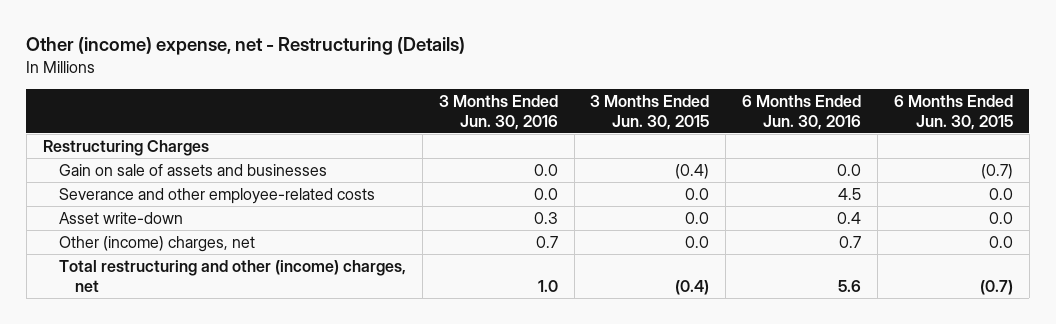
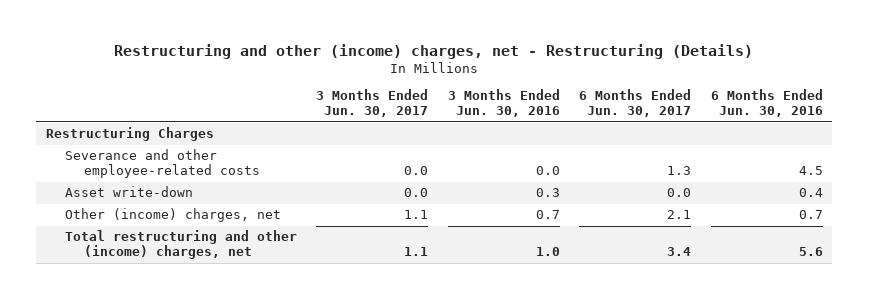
[26,37,466,56] Other (income) expense, net - Restructuring (Details) -> [114,43,754,59] Restructuring and other (income) charges, net - Restructuring (Details)
[590,94,710,130] 3 Months Ended Jun. 30, 2015 -> none
[893,94,1013,130] 6 Months Ended Jun. 30, 2015 -> none
none -> [316,89,429,118] 3 Months Ended Jun. 30, 2017
none -> [579,89,692,118] 6 Months Ended Jun. 30, 2017
[58,164,327,177] Gain on sale of assets and businesses -> none

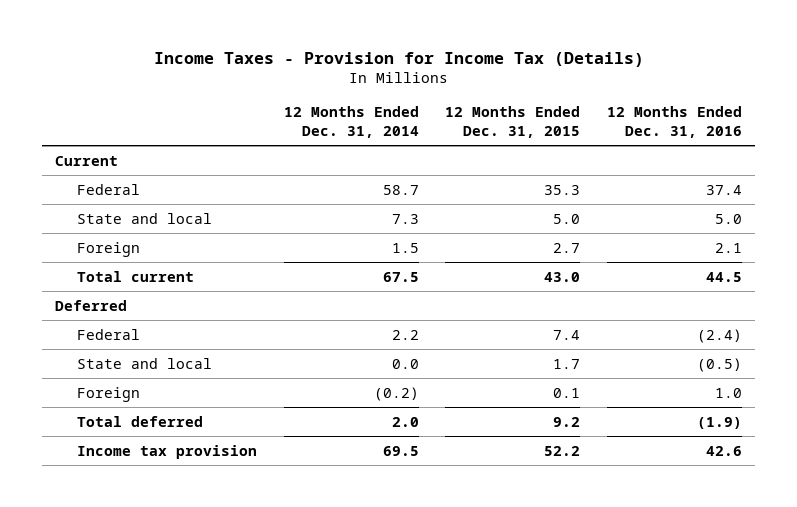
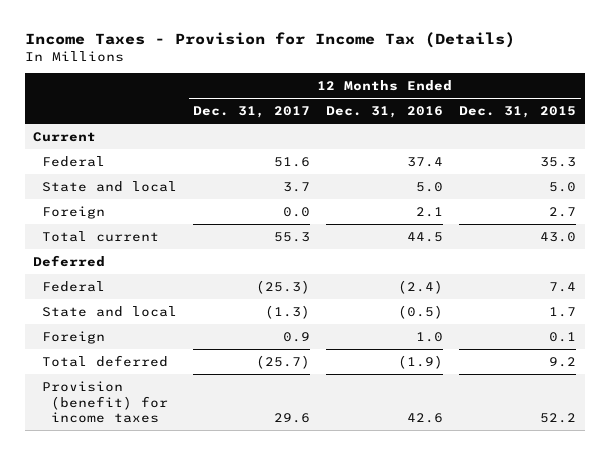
[283,106,419,138] 12 Months Ended Dec. 31, 2014 -> none
none -> [193,106,311,119] Dec. 31, 2017
[76,444,257,459] Income tax provision -> [41,380,169,424] Provision (benefit) for income taxes

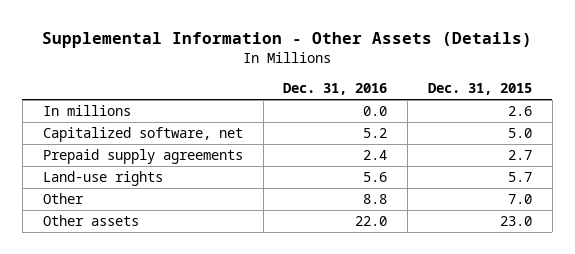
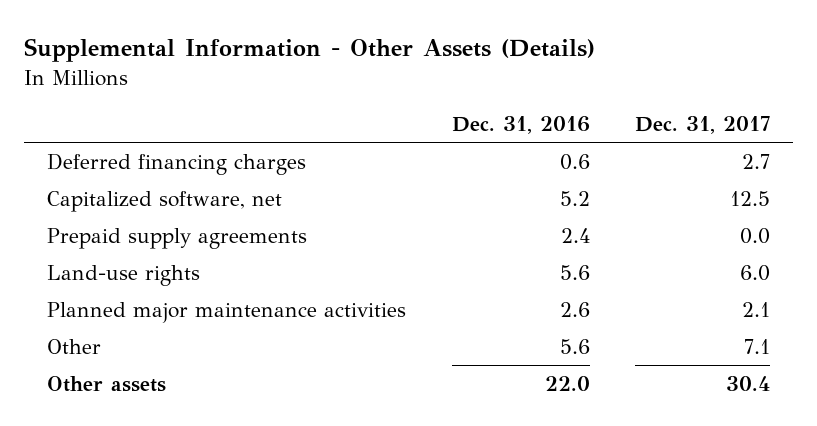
[428,82,533,95] Dec. 31, 2015 -> none
none -> [635,116,771,135] Dec. 31, 2017
[42,105,131,117] In millions -> none
none -> [47,152,307,175] Deferred financing charges
none -> [47,301,407,323] Planned major maintenance activities
[363,194,388,205] 8.8 -> [559,338,590,354] 5.6

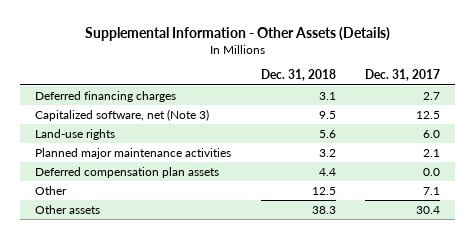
[451,116,590,135] Dec. 31, 2016 -> none
none -> [260,69,336,82] Dec. 31, 2018
[47,227,308,249] Prepaid supply agreements -> none
[47,190,283,212] Capitalized software, net -> [34,108,209,121] Capitalized software, net (Note 3)
none -> [34,166,219,178] Deferred compensation plan assets

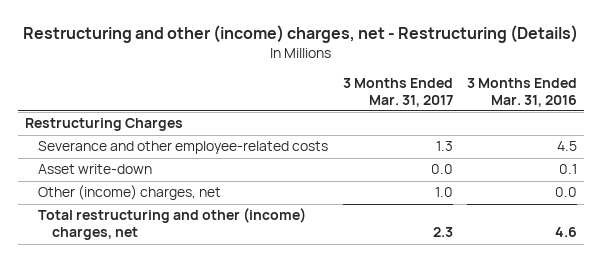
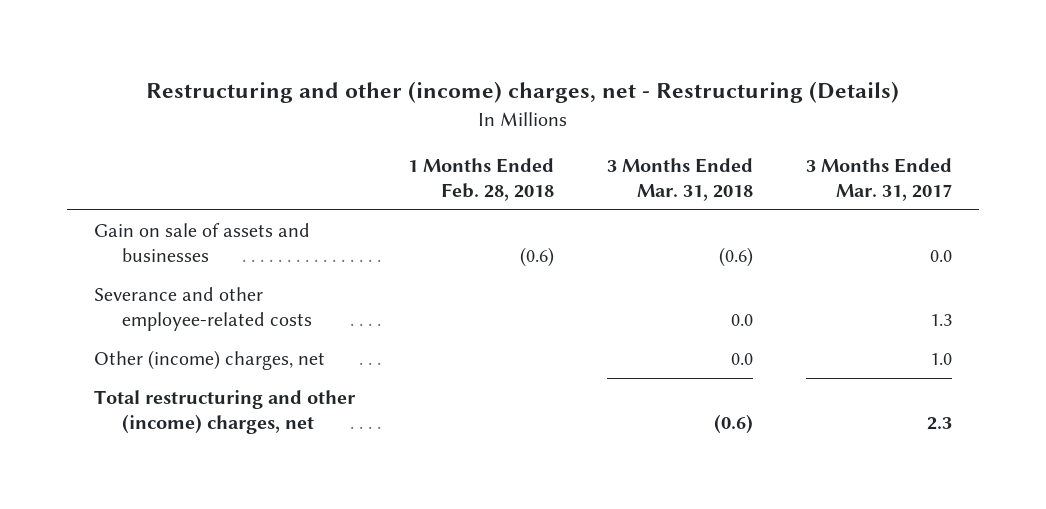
[466,77,577,107] 3 Months Ended Mar. 31, 2016 -> none
none -> [407,158,554,201] 1 Months Ended Feb. 28, 2018
none -> [607,158,754,201] 3 Months Ended Mar. 31, 2018
[24,118,183,132] Restructuring Charges -> none
none -> [93,223,310,262] Gain on sale of assets and businesses
[38,164,153,175] Asset write-down -> none

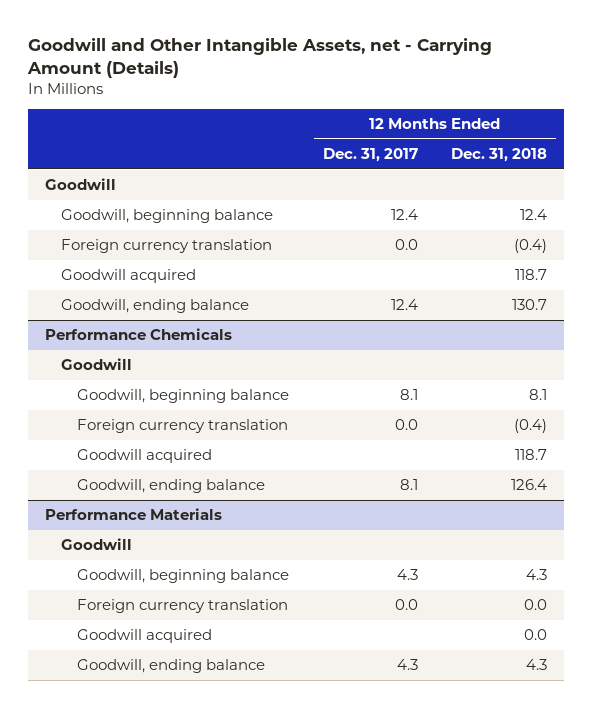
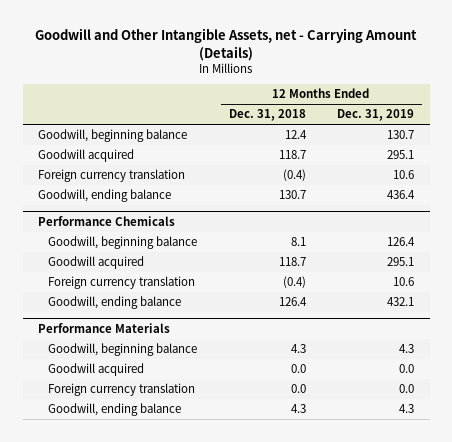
[322,147,418,162] Dec. 31, 2017 -> none
none -> [336,109,414,122] Dec. 31, 2019
[44,178,116,191] Goodwill -> none
[61,239,273,254] Foreign currency translation -> [38,169,186,183] Foreign currency translation
[61,358,133,371] Goodwill -> none
[77,419,289,434] Foreign currency translation -> [48,276,196,290] Foreign currency translation
[61,538,133,551] Goodwill -> none
[77,599,289,614] Foreign currency translation -> [48,383,196,397] Foreign currency translation

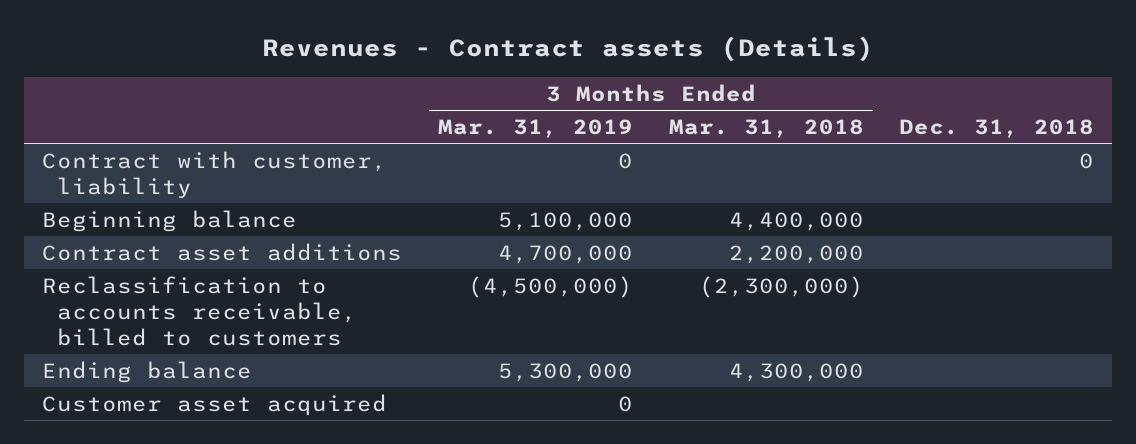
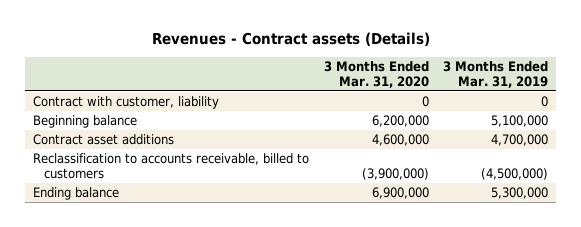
[668,118,864,138] Mar. 31, 2018 -> none
[899,118,1095,138] Dec. 31, 2018 -> none
none -> [323,60,429,88] 3 Months Ended Mar. 31, 2020
[42,393,388,416] Customer asset acquired -> none

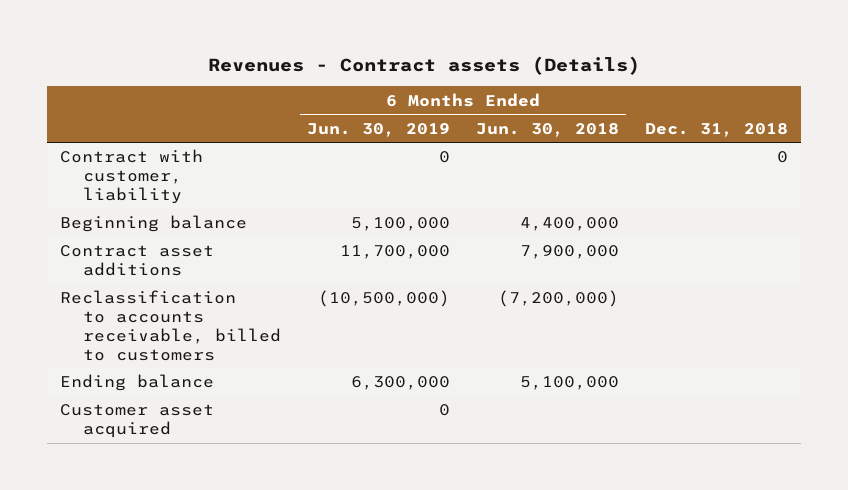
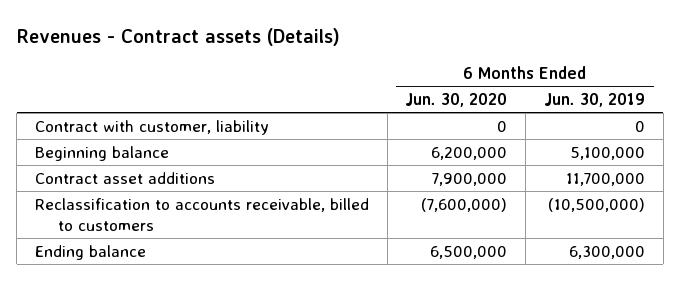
[476,122,620,137] Jun. 30, 2018 -> none
[645,122,789,137] Dec. 31, 2018 -> none
none -> [405,92,508,107] Jun. 30, 2020
[59,404,214,439] Customer asset acquired -> none

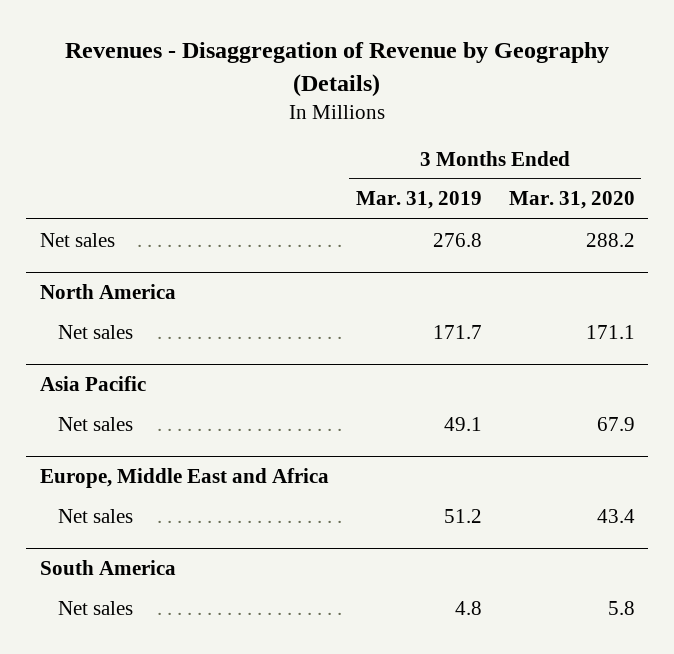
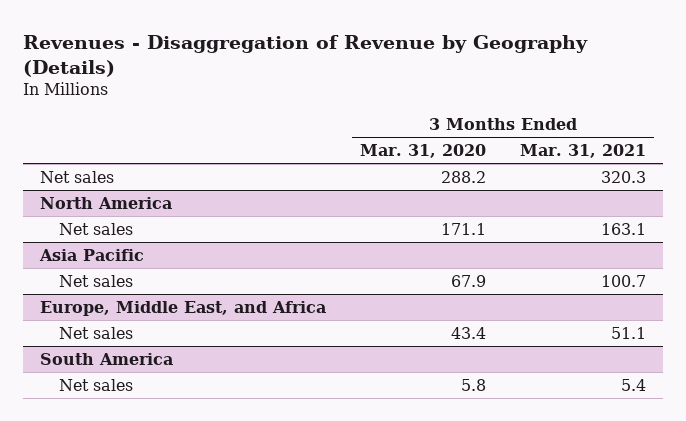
[355,191,482,210] Mar. 31, 2019 -> none
none -> [519,144,646,159] Mar. 31, 2021
[39,467,329,488] Europe, Middle East and Africa -> [40,300,327,316] Europe, Middle East, and Africa

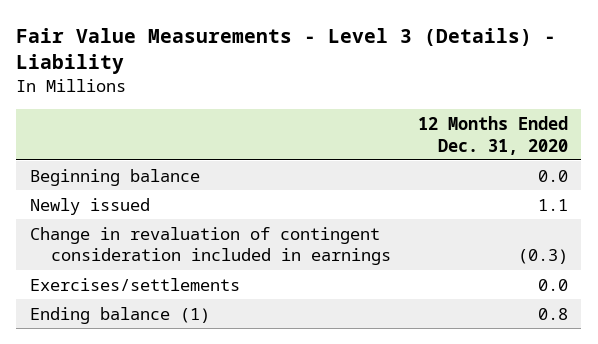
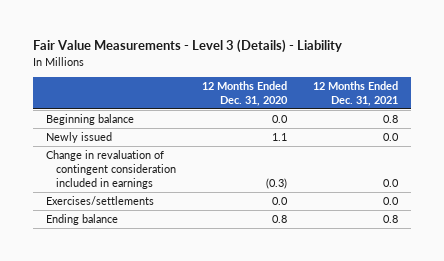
none -> [313,80,399,106] 12 Months Ended Dec. 31, 2021
[29,306,210,324] Ending balance (1) -> [46,214,119,226] Ending balance

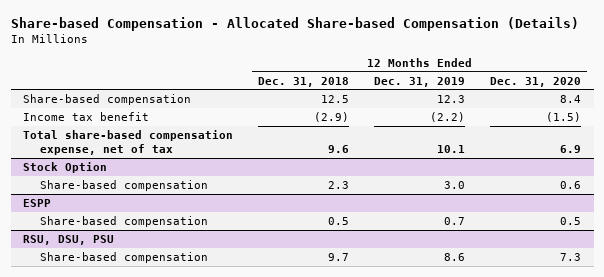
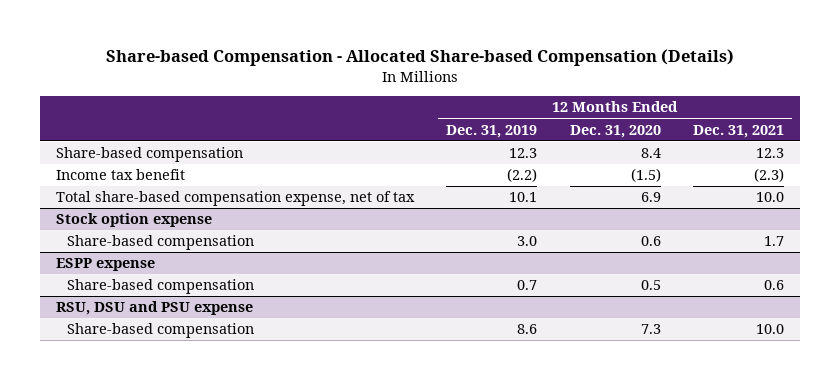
[258,76,350,87] Dec. 31, 2018 -> none
none -> [692,124,784,138] Dec. 31, 2021
[23,161,108,173] Stock Option -> [56,213,213,228] Stock option expense
[23,198,52,207] ESPP -> [56,258,156,272] ESPP expense
[23,234,115,245] RSU, DSU, PSU -> [56,301,254,316] RSU, DSU and PSU expense

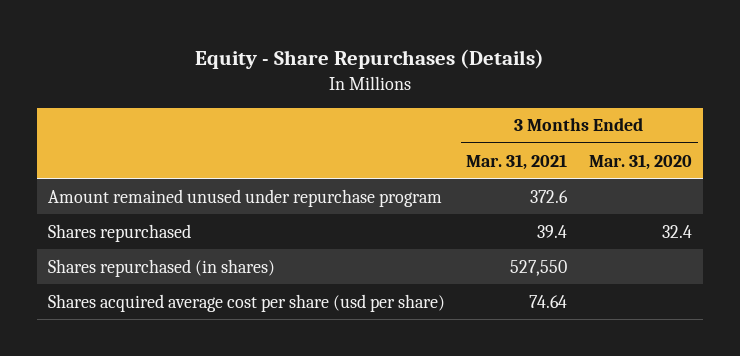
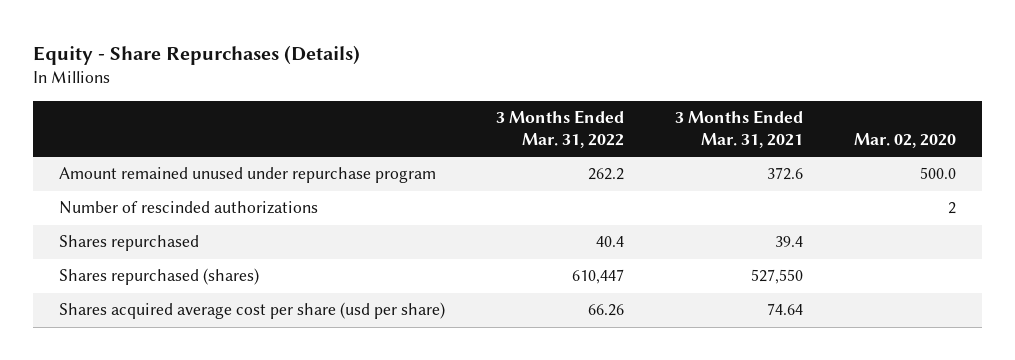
[589,153,693,170] Mar. 31, 2020 -> none
none -> [495,110,624,148] 3 Months Ended Mar. 31, 2022
none -> [854,132,957,148] Mar. 02, 2020
none -> [58,201,318,215] Number of rescinded authorizations
[47,258,275,277] Shares repurchased (in shares) -> [58,268,259,286] Shares repurchased (shares)

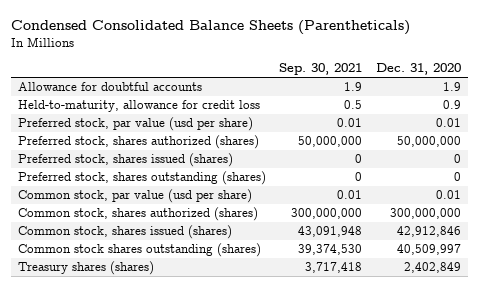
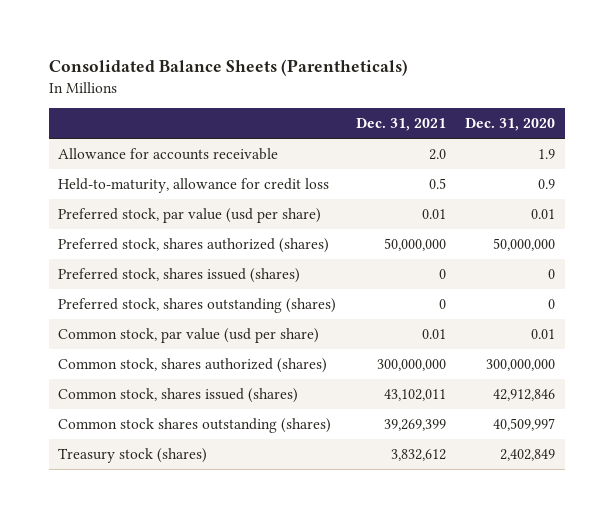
[11,20,411,36] Condensed Consolidated Balance Sheets (Parentheticals) -> [48,59,408,77] Consolidated Balance Sheets (Parentheticals)
[279,63,363,76] Sep. 30, 2021 -> none
none -> [355,118,446,132] Dec. 31, 2021
[18,82,203,92] Allowance for doubtful accounts -> [58,148,279,161] Allowance for accounts receivable
[18,261,155,276] Treasury shares (shares) -> [58,448,208,464] Treasury stock (shares)

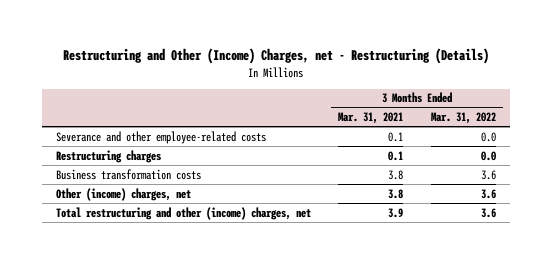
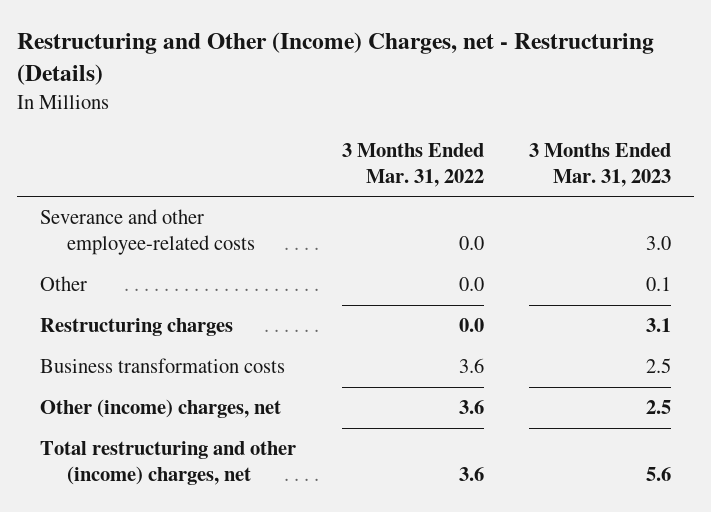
[338,112,404,125] Mar. 31, 2021 -> none
none -> [529,142,672,187] 3 Months Ended Mar. 31, 2023
none -> [40,276,88,292] Other

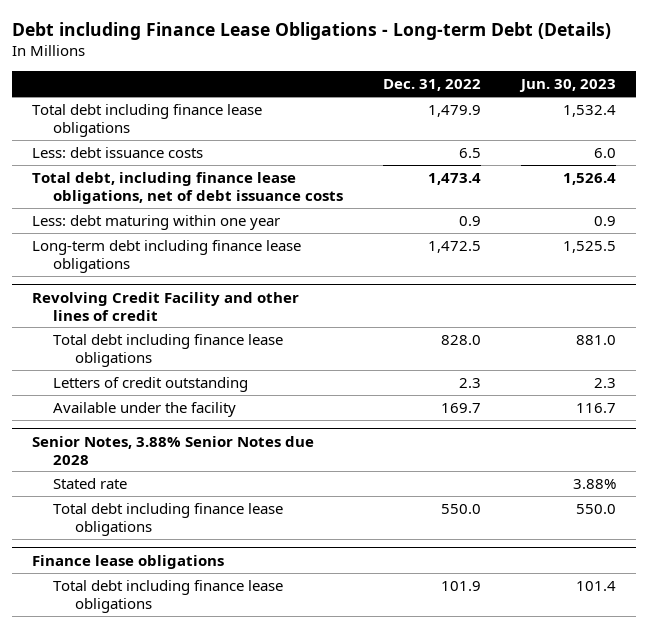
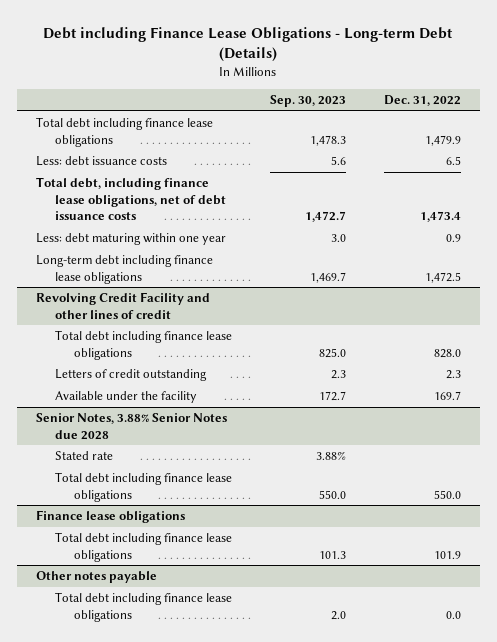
[519,79,617,93] Jun. 30, 2023 -> none
none -> [270,95,347,108] Sep. 30, 2023
none -> [36,571,158,584] Other notes payable
none -> [55,592,233,622] Total debt including finance lease obligations

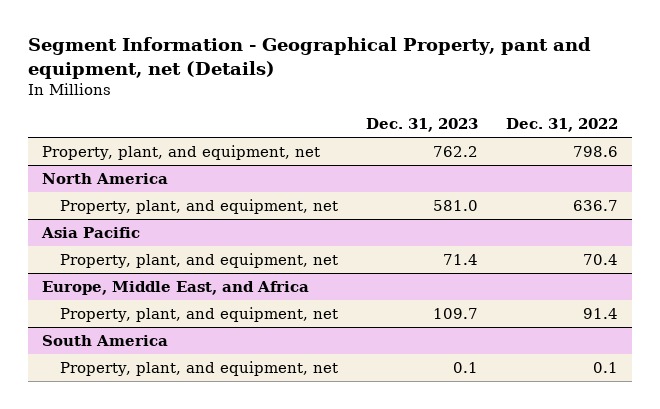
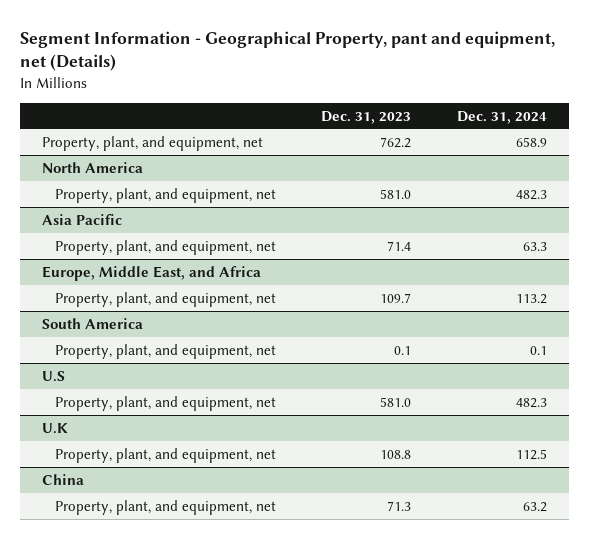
[505,118,618,133] Dec. 31, 2022 -> none
none -> [456,110,547,124] Dec. 31, 2024
none -> [42,370,66,382] U.S
none -> [55,395,277,411] Property, plant, and equipment, net
none -> [42,422,69,434] U.K
none -> [55,447,277,463] Property, plant, and equipment, net
none -> [42,473,85,485] China
none -> [55,499,277,515] Property, plant, and equipment, net

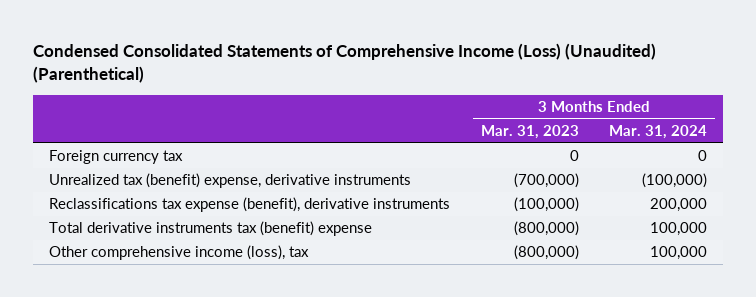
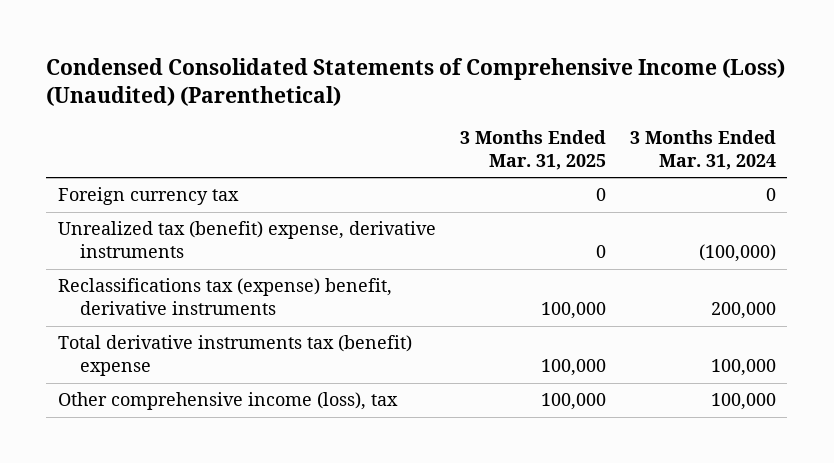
[480,125,579,140] Mar. 31, 2023 -> none
none -> [459,130,606,171] 3 Months Ended Mar. 31, 2025
[48,197,450,213] Reclassifications tax expense (benefit), derivative instruments -> [58,278,393,316] Reclassifications tax (expense) benefit, derivative instruments

